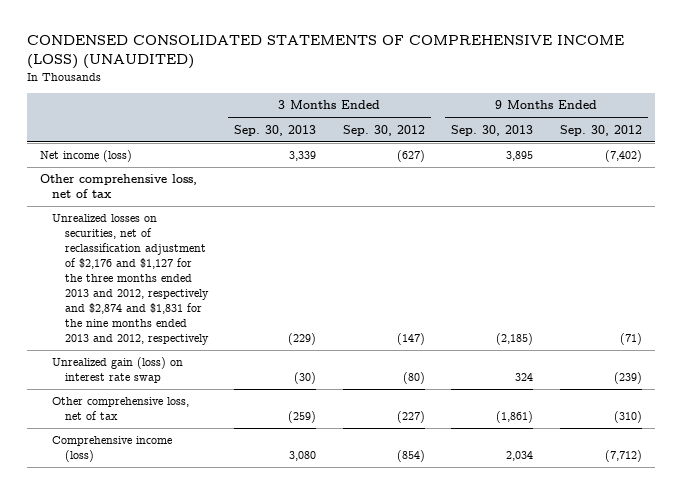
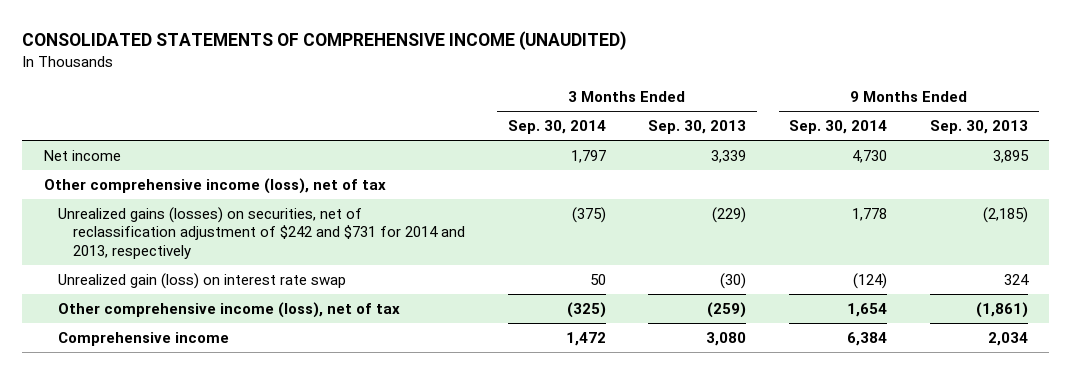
[26,35,624,70] CONDENSED CONSOLIDATED STATEMENTS OF COMPREHENSIVE INCOME (LOSS) (UNAUDITED) -> [22,31,628,51] CONSOLIDATED STATEMENTS OF COMPREHENSIVE INCOME (UNAUDITED)
[342,124,425,136] Sep. 30, 2012 -> none
[559,124,642,136] Sep. 30, 2012 -> none
none -> [507,120,606,135] Sep. 30, 2014
none -> [789,120,888,135] Sep. 30, 2014
[39,150,132,163] Net income (loss) -> [43,149,121,161] Net income
[39,174,197,199] Other comprehensive loss, net of tax -> [43,177,386,194] Other comprehensive income (loss), net of tax
[52,214,209,346] Unrealized losses on securities, net of reclassification adjustment of $2,176 and $1,127 for the three months ended 2013 and 2012, respectively and $2,874 and $1,831 for the nine months ended 2013 and 2012, respectively -> [58,206,465,259] Unrealized gains (losses) on securities, net of reclassification adjustment of $242 and $731 for 2014 and 2013, respectively
[52,397,190,421] Other comprehensive loss, net of tax -> [58,301,401,318] Other comprehensive income (loss), net of tax
[52,436,173,463] Comprehensive income (loss) -> [58,331,230,346] Comprehensive income

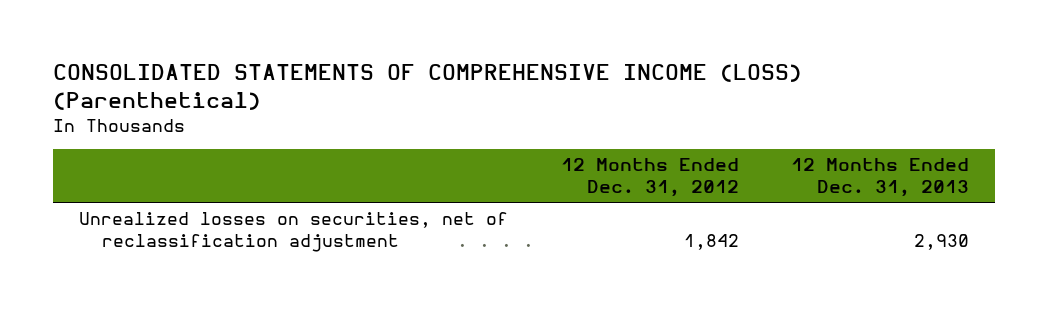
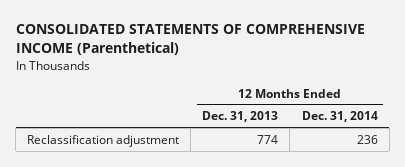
[52,64,802,110] CONSOLIDATED STATEMENTS OF COMPREHENSIVE INCOME (LOSS) (Parenthetical) -> [15,24,365,56] CONSOLIDATED STATEMENTS OF COMPREHENSIVE INCOME (Parenthetical)
[560,158,739,198] 12 Months Ended Dec. 31, 2012 -> none
none -> [301,111,378,123] Dec. 31, 2014
[79,212,509,253] Unrealized losses on securities, net of reclassification adjustment -> [27,134,180,147] Reclassification adjustment
[914,234,970,251] 2,930 -> [257,134,279,144] 774

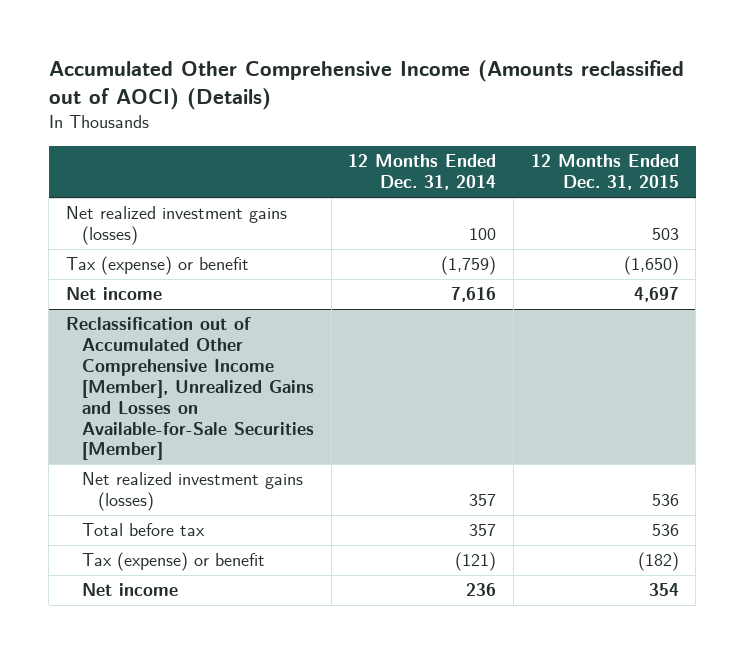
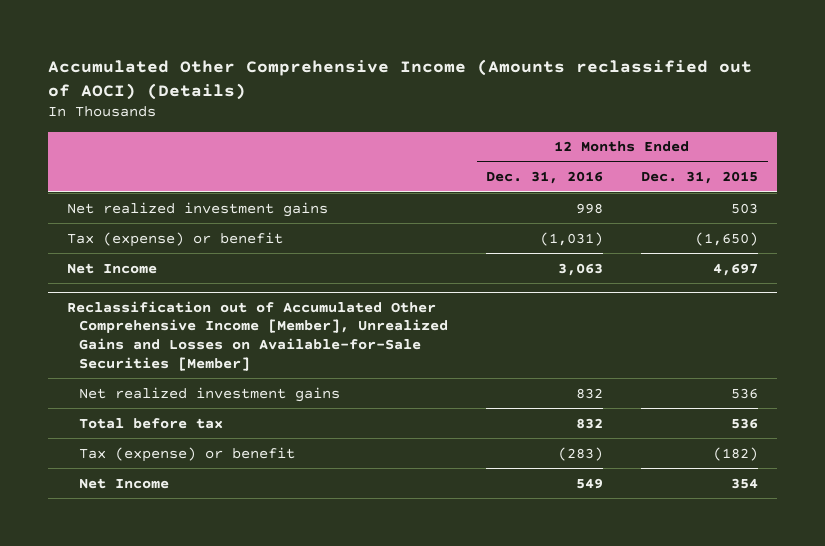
[348,154,497,191] 12 Months Ended Dec. 31, 2014 -> none
none -> [486,171,604,185] Dec. 31, 2016
[65,206,287,246] Net realized investment gains (losses) -> [66,201,328,217] Net realized investment gains
[65,287,162,301] Net income -> [66,262,157,274] Net Income
[82,472,304,512] Net realized investment gains (losses) -> [79,386,341,402] Net realized investment gains
[82,583,179,597] Net income -> [79,477,170,489] Net Income

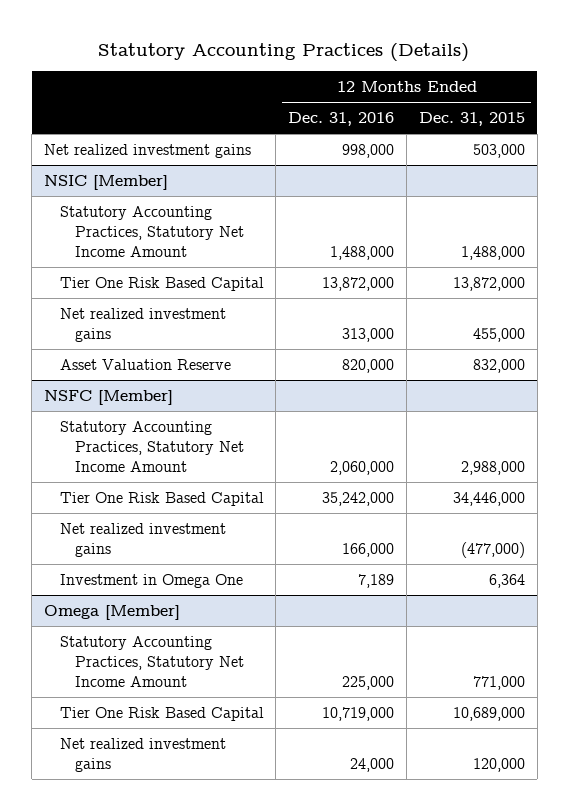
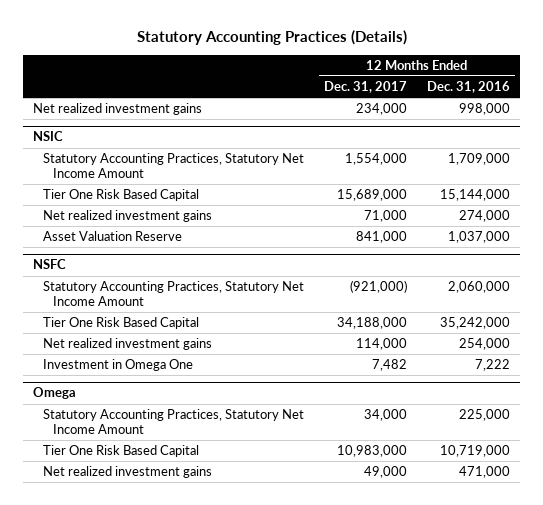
[418,112,525,127] Dec. 31, 2015 -> none
none -> [324,81,408,94] Dec. 31, 2017
[43,174,168,190] NSIC [Member] -> [32,131,63,142] NSIC
[330,246,395,261] 1,488,000 -> [448,153,511,166] 1,709,000
[322,276,395,291] 13,872,000 -> [440,189,511,202] 15,144,000
[342,328,395,343] 313,000 -> [459,210,511,223] 274,000
[342,358,395,373] 820,000 -> [448,231,511,244] 1,037,000
[43,389,173,405] NSFC [Member] -> [32,259,66,270] NSFC
[342,543,395,558] 166,000 -> [459,338,511,351] 254,000
[358,573,395,588] 7,189 -> [475,359,511,372] 7,222
[43,604,180,620] Omega [Member] -> [32,387,76,400] Omega
[350,758,395,773] 24,000 -> [459,466,511,479] 471,000

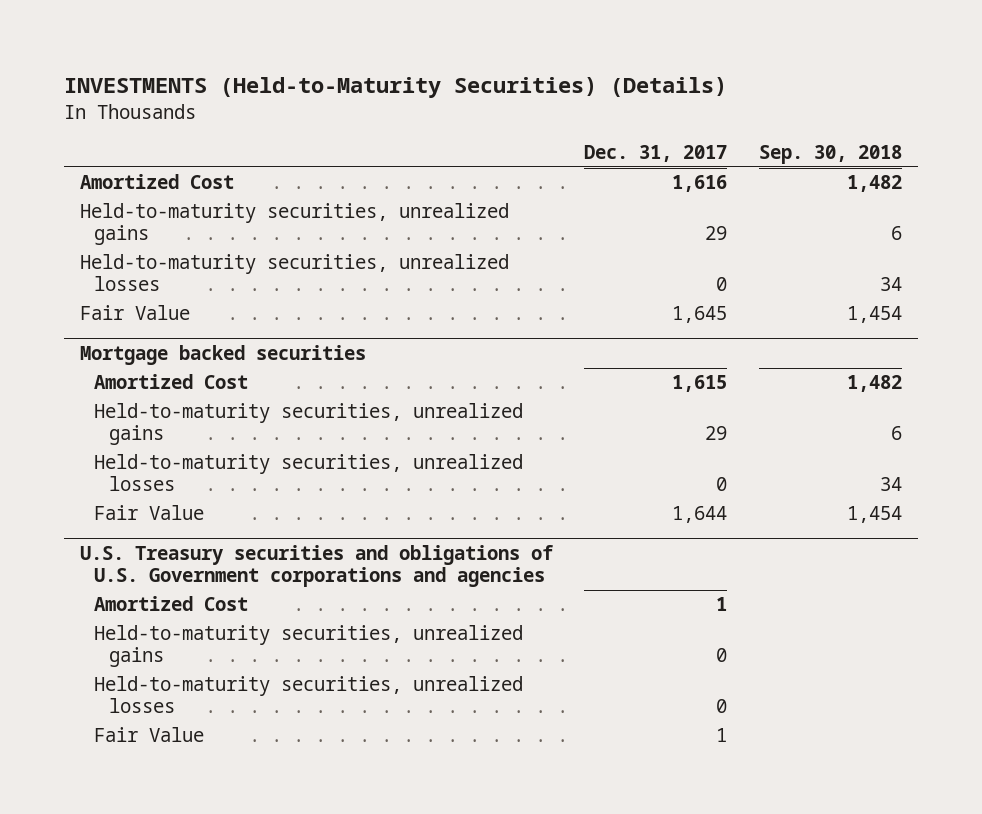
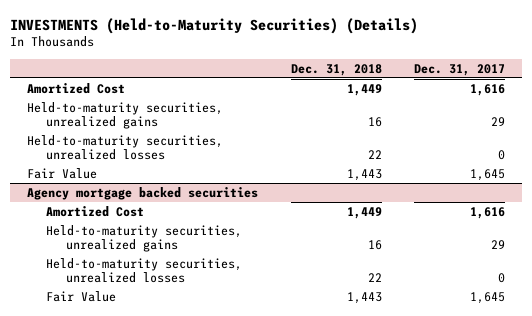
[759,145,903,165] Sep. 30, 2018 -> none
none -> [290,63,382,76] Dec. 31, 2018
[79,345,366,366] Mortgage backed securities -> [26,186,258,200] Agency mortgage backed securities
[672,375,728,393] 1,615 -> [470,206,506,219] 1,616
[79,545,554,588] U.S. Treasury securities and obligations of U.S. Government corporations and agencies -> none
[94,596,249,612] Amortized Cost -> none
[94,625,524,668] Held-to-maturity securities, unrealized gains -> none
[94,676,524,714] Held-to-maturity securities, unrealized losses -> none
[94,727,205,743] Fair Value -> none
[672,506,728,524] 1,644 -> [470,291,506,304] 1,645

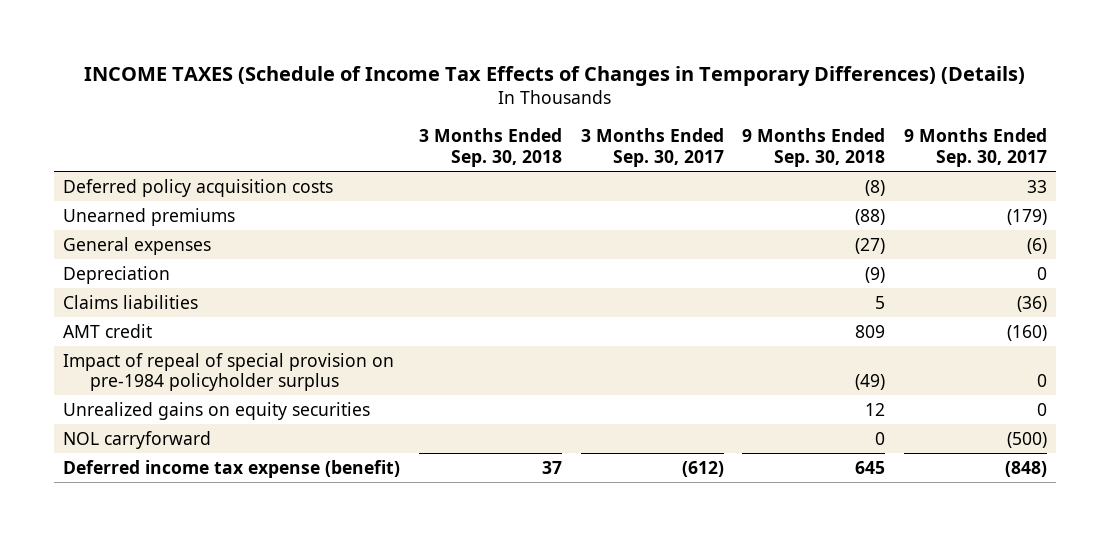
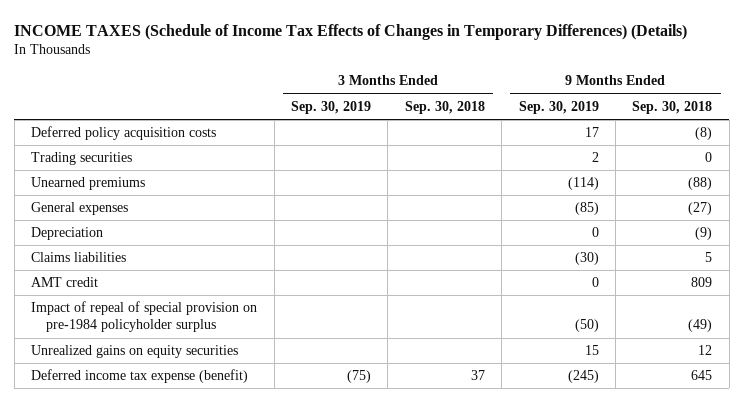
[580,128,724,167] 3 Months Ended Sep. 30, 2017 -> none
[903,128,1047,167] 9 Months Ended Sep. 30, 2017 -> none
none -> [291,100,372,114] Sep. 30, 2019
none -> [518,100,599,114] Sep. 30, 2019
none -> [31,152,133,166] Trading securities
[63,430,212,449] NOL carryforward -> none

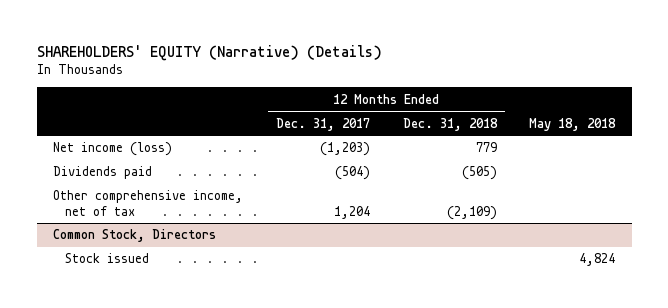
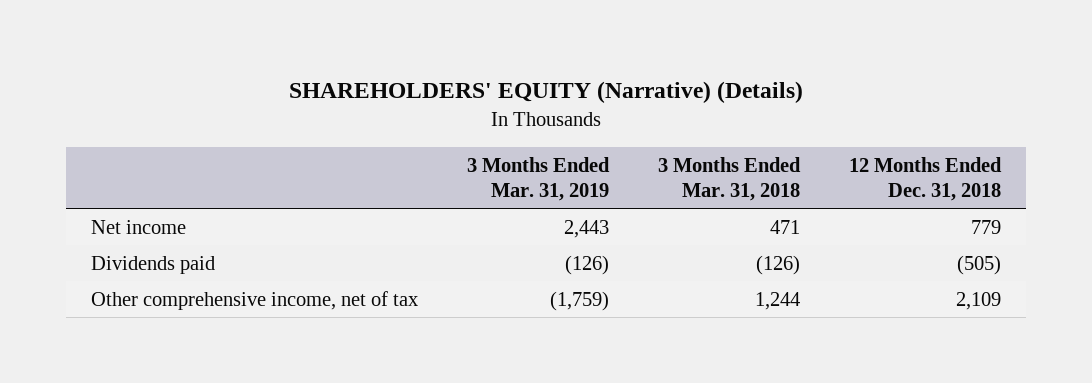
[275,117,370,131] Dec. 31, 2017 -> none
[529,117,617,131] May 18, 2018 -> none
none -> [466,156,610,201] 3 Months Ended Mar. 31, 2019
none -> [658,156,802,201] 3 Months Ended Mar. 31, 2018
[53,142,173,157] Net income (loss) -> [90,219,186,234] Net income
[53,229,217,243] Common Stock, Directors -> none
[64,253,149,264] Stock issued -> none
[446,205,497,220] (2,109) -> [956,291,1002,310] 2,109

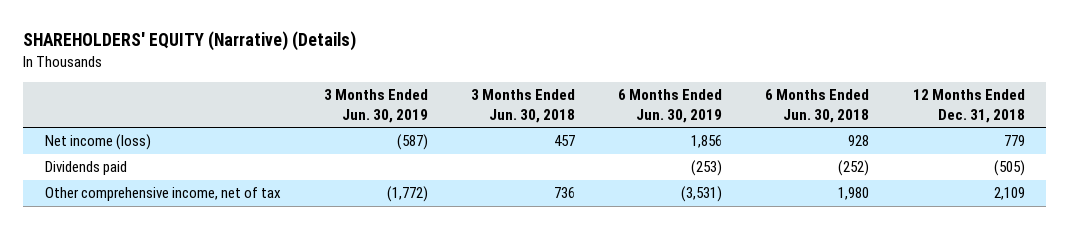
[466,156,610,201] 3 Months Ended Mar. 31, 2019 -> none
[658,156,802,201] 3 Months Ended Mar. 31, 2018 -> none
none -> [323,89,428,123] 3 Months Ended Jun. 30, 2019
none -> [470,89,575,123] 3 Months Ended Jun. 30, 2018
none -> [618,89,723,123] 6 Months Ended Jun. 30, 2019
none -> [765,89,870,123] 6 Months Ended Jun. 30, 2018
[90,219,186,234] Net income -> [44,134,151,151] Net income (loss)

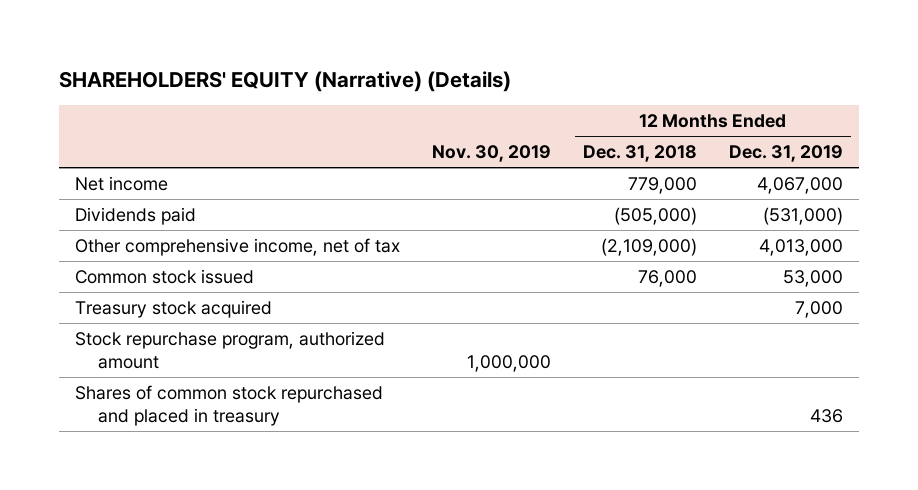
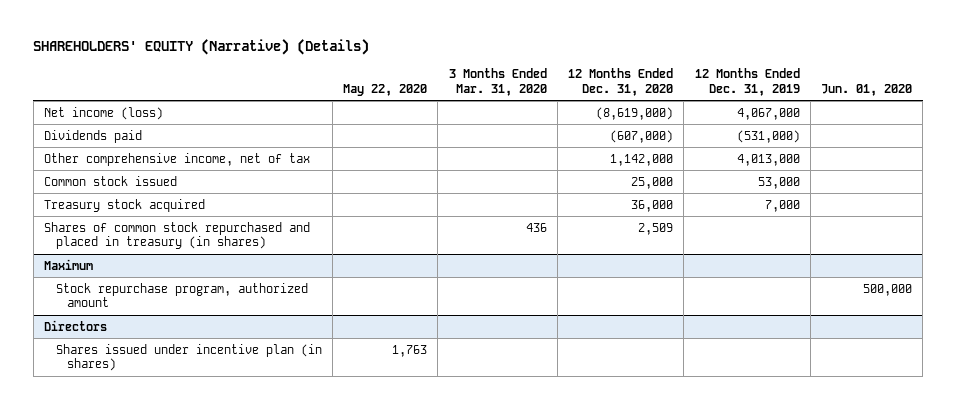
[432,145,552,163] Nov. 30, 2019 -> none
[583,145,698,163] Dec. 31, 2018 -> none
none -> [343,83,428,96] May 22, 2020
none -> [448,68,547,96] 3 Months Ended Mar. 31, 2020
none -> [568,68,674,96] 12 Months Ended Dec. 31, 2020
none -> [821,83,913,96] Jun. 01, 2020
[74,175,168,191] Net income -> [43,106,163,120] Net income (loss)
none -> [43,221,310,250] Shares of common stock repurchased and placed in treasury (in shares)
none -> [43,258,93,270] Maximum
[74,384,383,426] Shares of common stock repurchased and placed in treasury -> none
none -> [43,319,107,331] Directors
none -> [55,343,322,372] Shares issued under incentive plan (in shares)

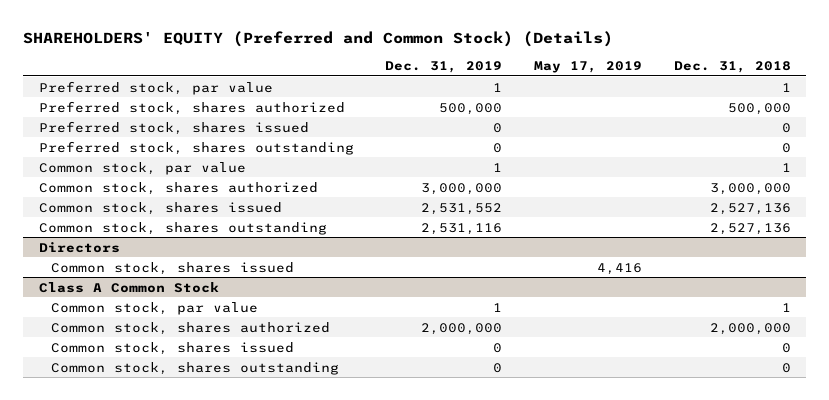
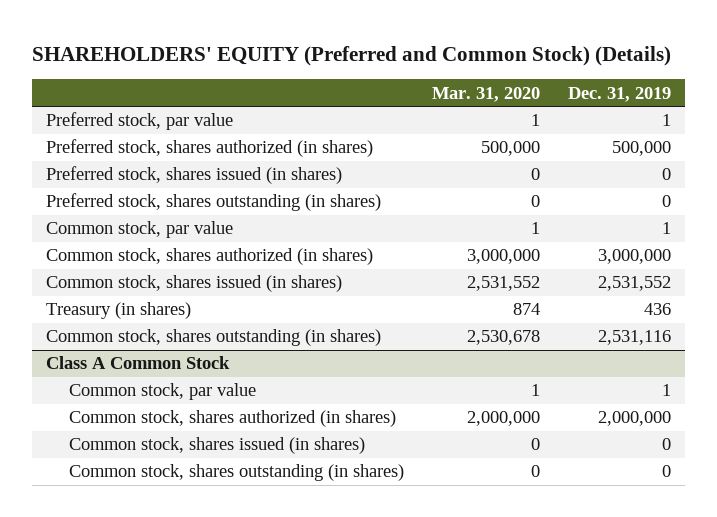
[534,60,643,73] May 17, 2019 -> none
[673,60,791,73] Dec. 31, 2018 -> none
none -> [431,86,540,102] Mar. 31, 2020
[38,100,345,115] Preferred stock, shares authorized -> [46,139,374,158] Preferred stock, shares authorized (in shares)
[38,120,309,135] Preferred stock, shares issued -> [46,166,343,185] Preferred stock, shares issued (in shares)
[38,140,354,155] Preferred stock, shares outstanding -> [46,193,382,212] Preferred stock, shares outstanding (in shares)
[38,241,120,253] Directors -> none
[51,261,295,275] Common stock, shares issued -> none
[38,181,318,195] Common stock, shares authorized -> [46,248,374,266] Common stock, shares authorized (in shares)
[38,201,282,215] Common stock, shares issued -> [46,275,343,293] Common stock, shares issued (in shares)
none -> [46,302,192,320] Treasury (in shares)
[38,221,327,235] Common stock, shares outstanding -> [46,329,382,347] Common stock, shares outstanding (in shares)
[51,321,331,335] Common stock, shares authorized -> [68,410,396,428] Common stock, shares authorized (in shares)
[51,341,295,355] Common stock, shares issued -> [68,437,365,455] Common stock, shares issued (in shares)
[51,361,340,375] Common stock, shares outstanding -> [68,464,404,482] Common stock, shares outstanding (in shares)

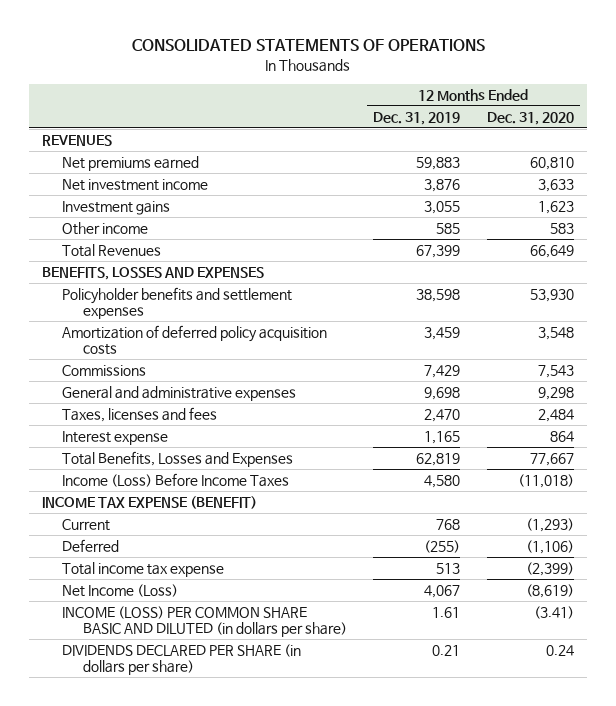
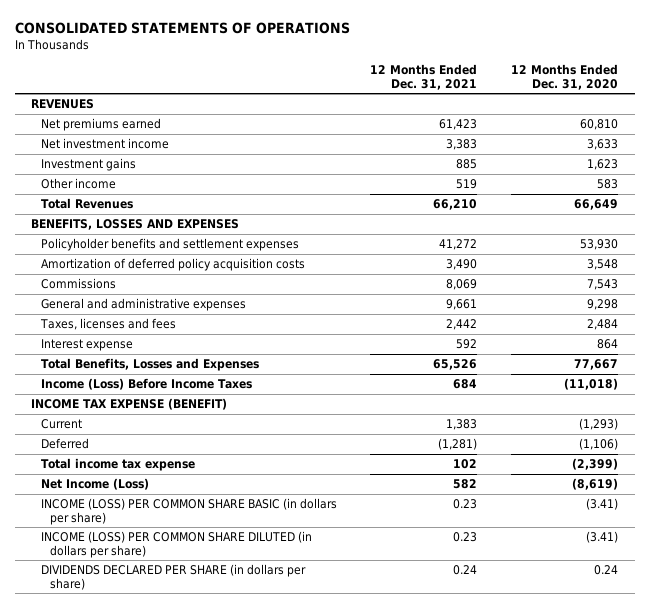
[373,111,461,125] Dec. 31, 2019 -> none
none -> [370,64,478,90] 12 Months Ended Dec. 31, 2021
[62,606,347,638] INCOME (LOSS) PER COMMON SHARE BASIC AND DILUTED (in dollars per share) -> [40,498,337,525] INCOME (LOSS) PER COMMON SHARE BASIC (in dollars per share)
none -> [40,531,312,558] INCOME (LOSS) PER COMMON SHARE DILUTED (in dollars per share)

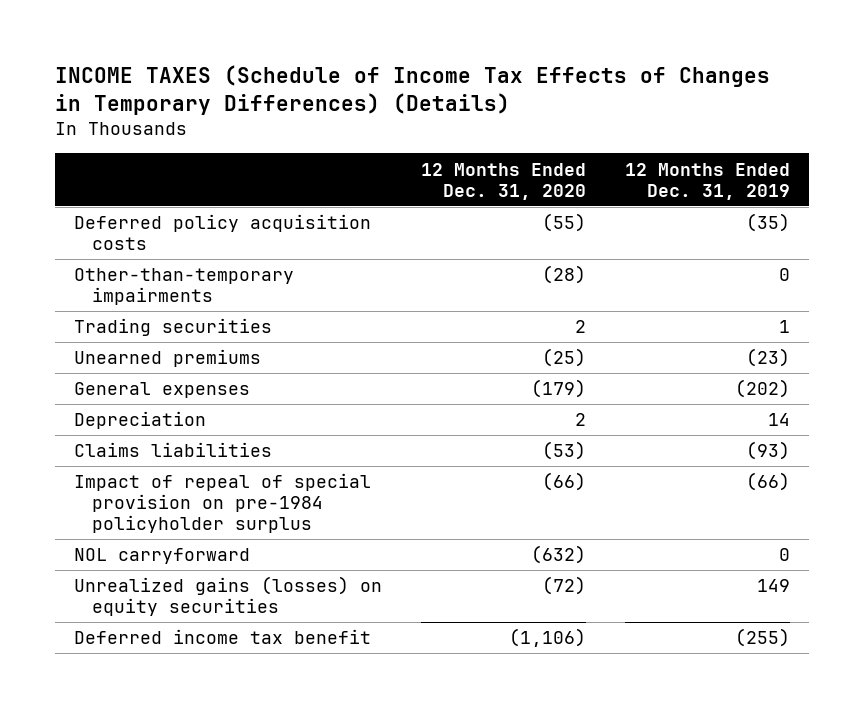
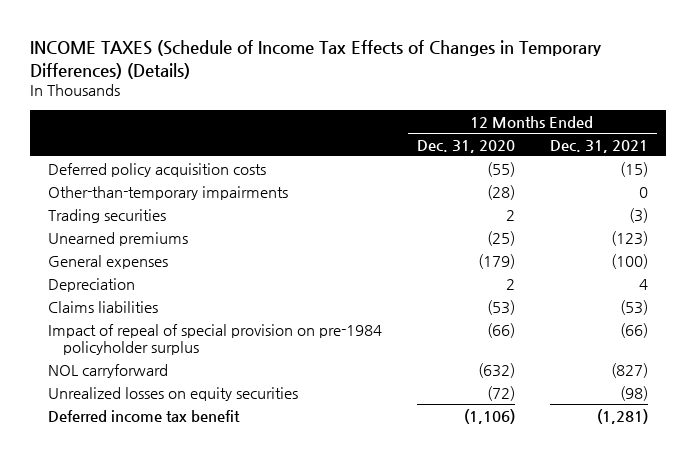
[624,162,790,200] 12 Months Ended Dec. 31, 2019 -> none
none -> [550,139,649,153] Dec. 31, 2021
[74,576,383,617] Unrealized gains (losses) on equity securities -> [47,386,298,401] Unrealized losses on equity securities

